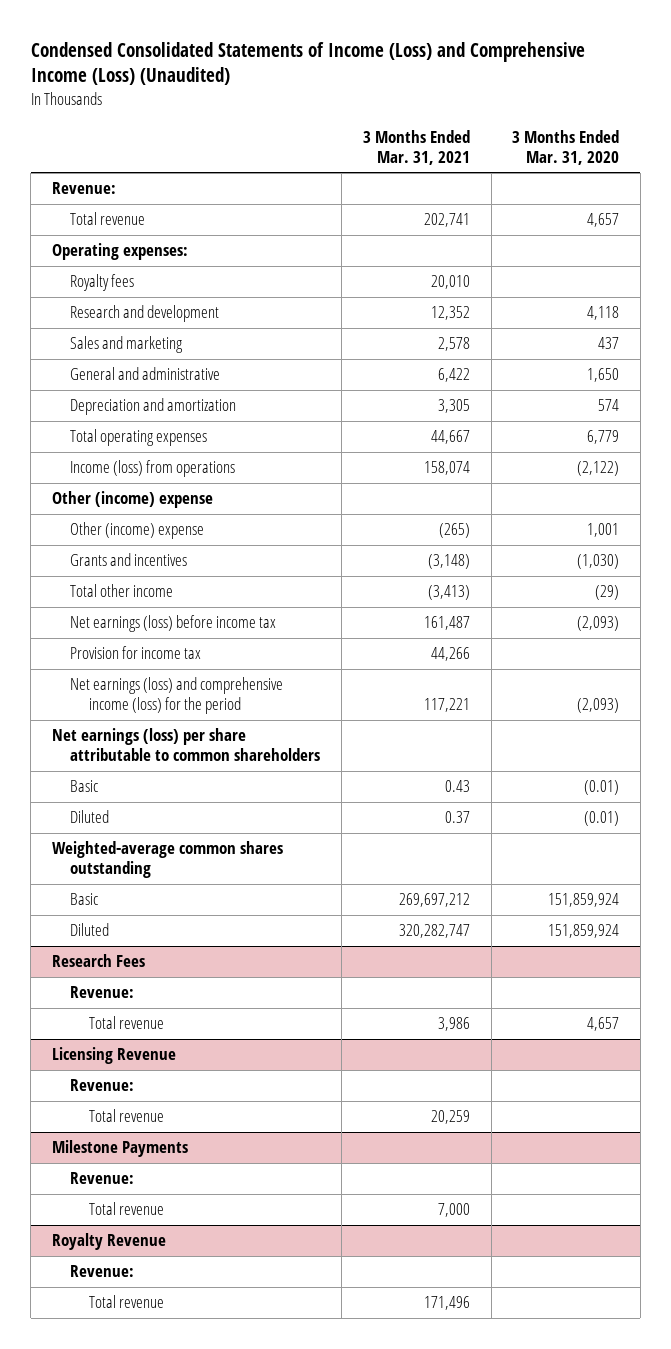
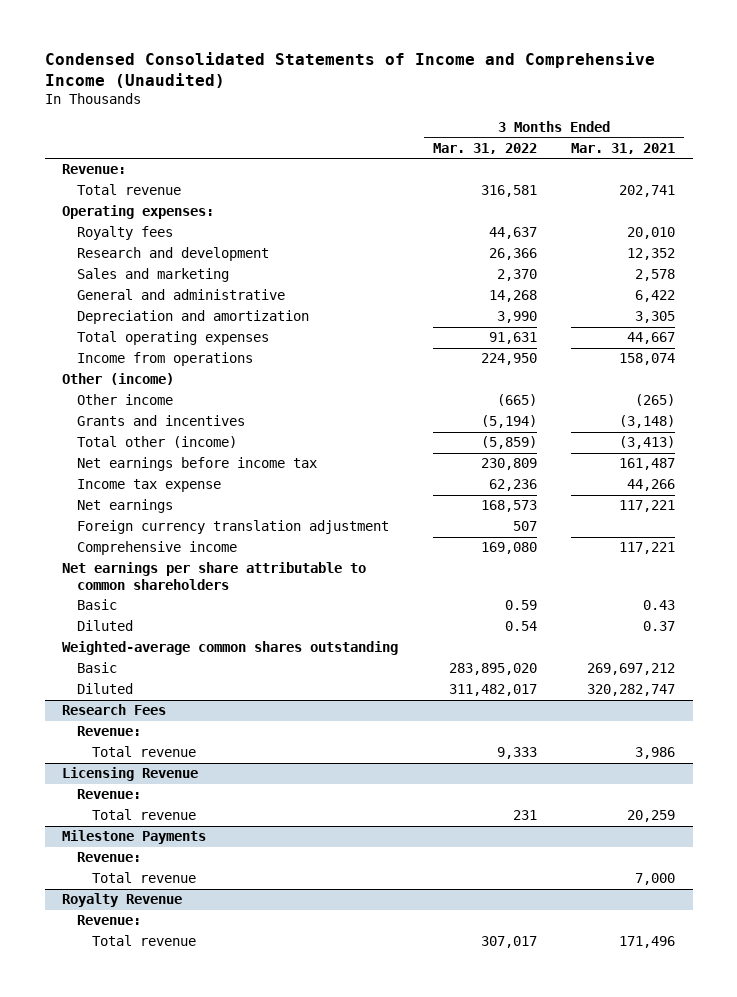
[30,41,585,86] Condensed Consolidated Statements of Income (Loss) and Comprehensive Income (Loss) (Unaudited) -> [44,52,655,88] Condensed Consolidated Statements of Income and Comprehensive Income (Unaudited)
[512,130,620,165] 3 Months Ended Mar. 31, 2020 -> none
none -> [432,142,537,154] Mar. 31, 2022
[70,460,236,478] Income (loss) from operations -> [77,352,254,367] Income from operations
[51,491,213,509] Other (income) expense -> [61,373,174,386] Other (income)
[70,522,205,540] Other (income) expense -> [77,394,174,406] Other income
[70,584,174,598] Total other income -> [77,436,238,449] Total other (income)
[70,615,277,633] Net earnings (loss) before income tax -> [77,457,318,472] Net earnings before income tax
[70,646,202,660] Provision for income tax -> [77,479,222,493] Income tax expense
[70,677,284,715] Net earnings (loss) and comprehensive income (loss) for the period -> [77,499,174,514] Net earnings
none -> [77,520,390,535] Foreign currency translation adjustment
none -> [77,541,238,556] Comprehensive income
[51,728,321,762] Net earnings (loss) per share attributable to common shareholders -> [61,562,366,590] Net earnings per share attributable to common shareholders

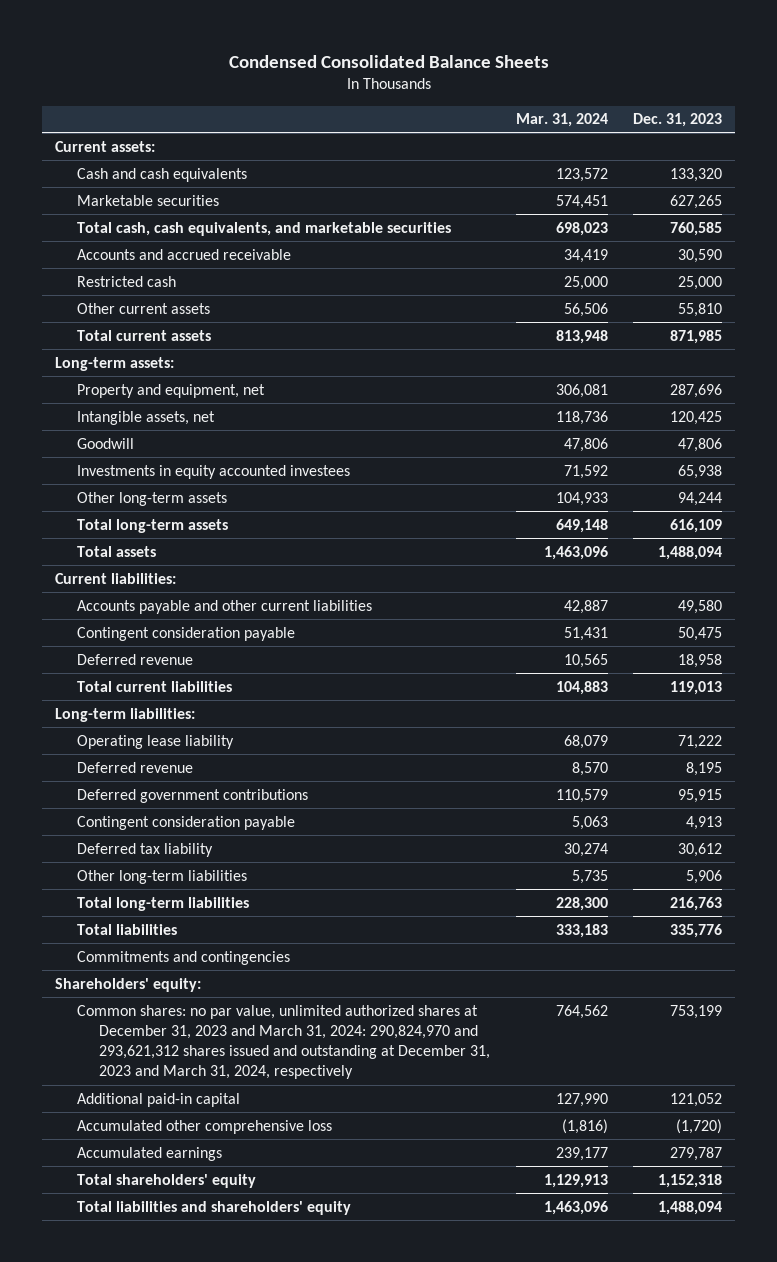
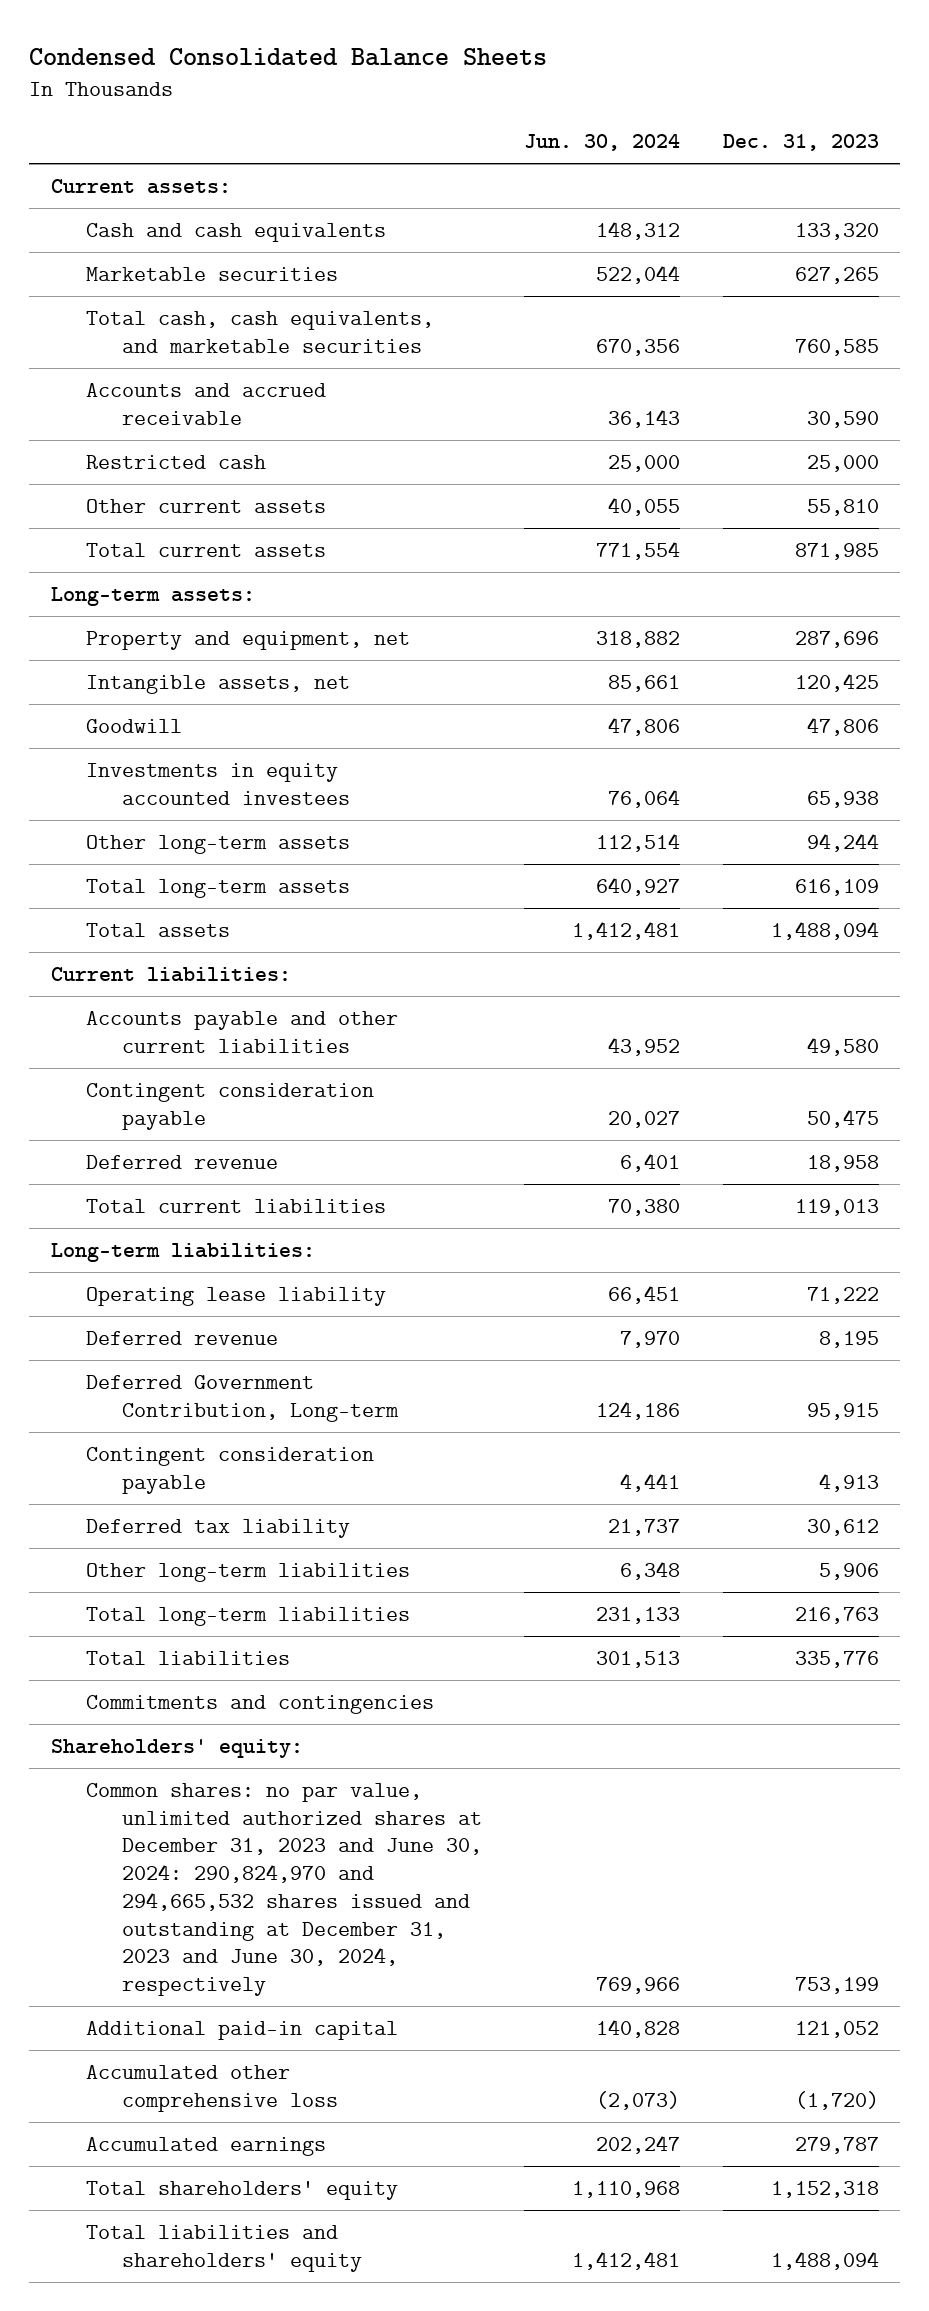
[515,113,608,128] Mar. 31, 2024 -> none
none -> [524,134,681,152] Jun. 30, 2024
[77,788,309,803] Deferred government contributions -> [86,1374,399,1422] Deferred Government Contribution, Long-term
[77,1004,491,1080] Common shares: no par value, unlimited authorized shares at December 31, 2023 and March 31, 2024: 290,824,970 and 293,621,312 shares issued and outstanding at December 31, 2023 and March 31, 2024, respectively -> [86,1782,482,1997] Common shares: no par value, unlimited authorized shares at December 31, 2023 and June 30, 2024: 290,824,970 and 294,665,532 shares issued and outstanding at December 31, 2023 and June 30, 2024, respectively

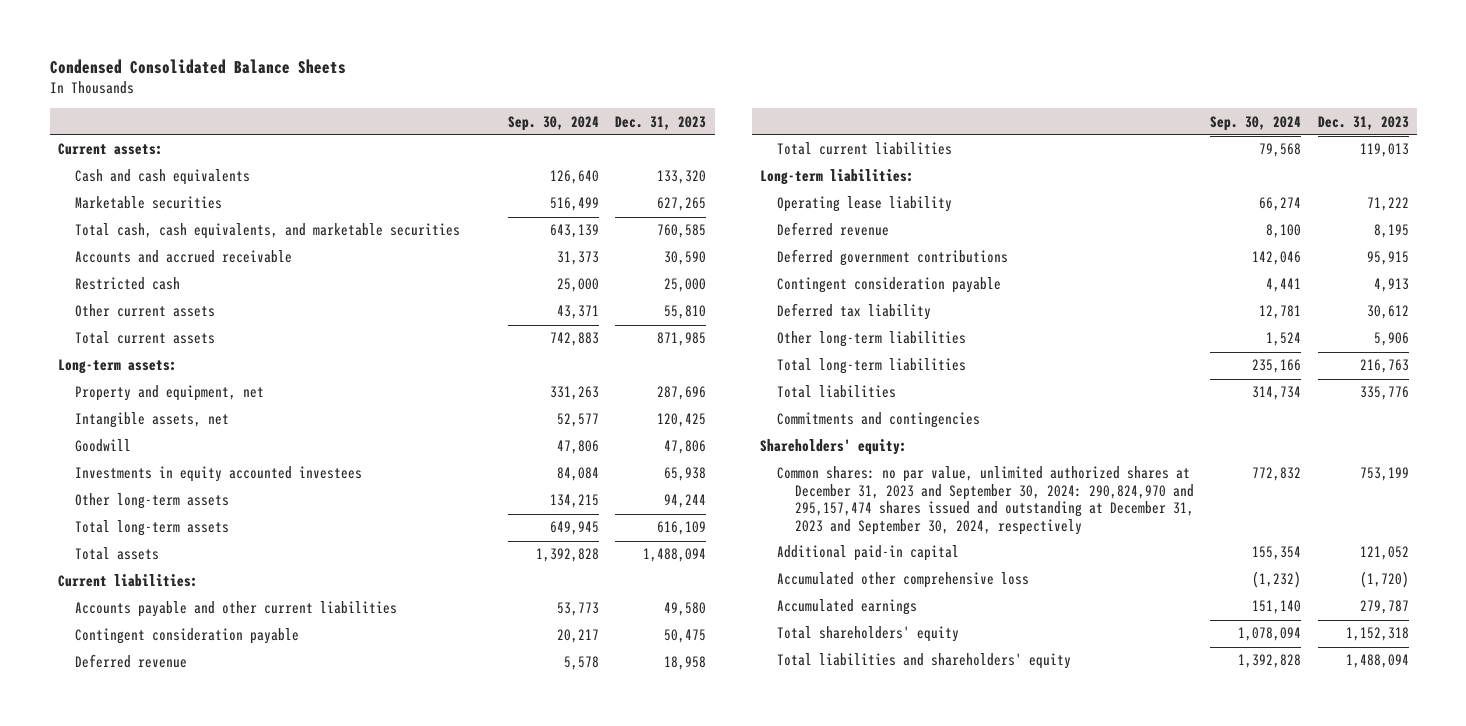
[524,134,681,152] Jun. 30, 2024 -> none
none -> [507,115,599,131] Sep. 30, 2024
[86,1374,399,1422] Deferred Government Contribution, Long-term -> [777,249,1009,267] Deferred government contributions
[86,1782,482,1997] Common shares: no par value, unlimited authorized shares at December 31, 2023 and June 30, 2024: 290,824,970 and 294,665,532 shares issued and outstanding at December 31, 2023 and June 30, 2024, respectively -> [777,466,1194,535] Common shares: no par value, unlimited authorized shares at December 31, 2023 and September 30, 2024: 290,824,970 and 295,157,474 shares issued and outstanding at December 31, 2023 and September 30, 2024, respectively

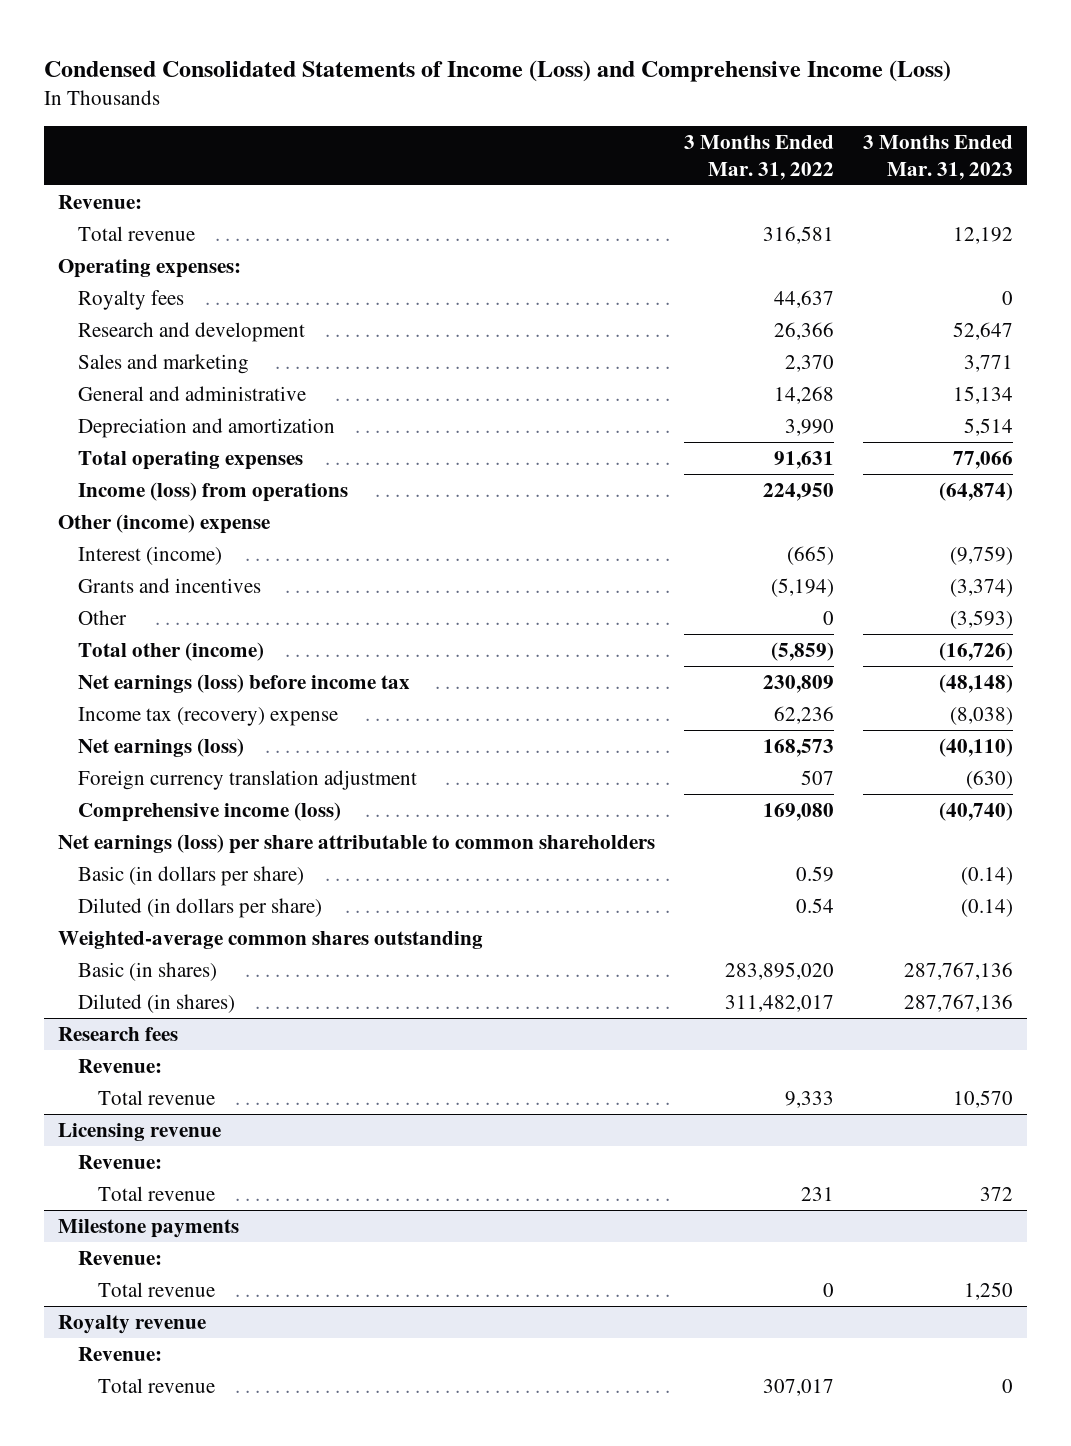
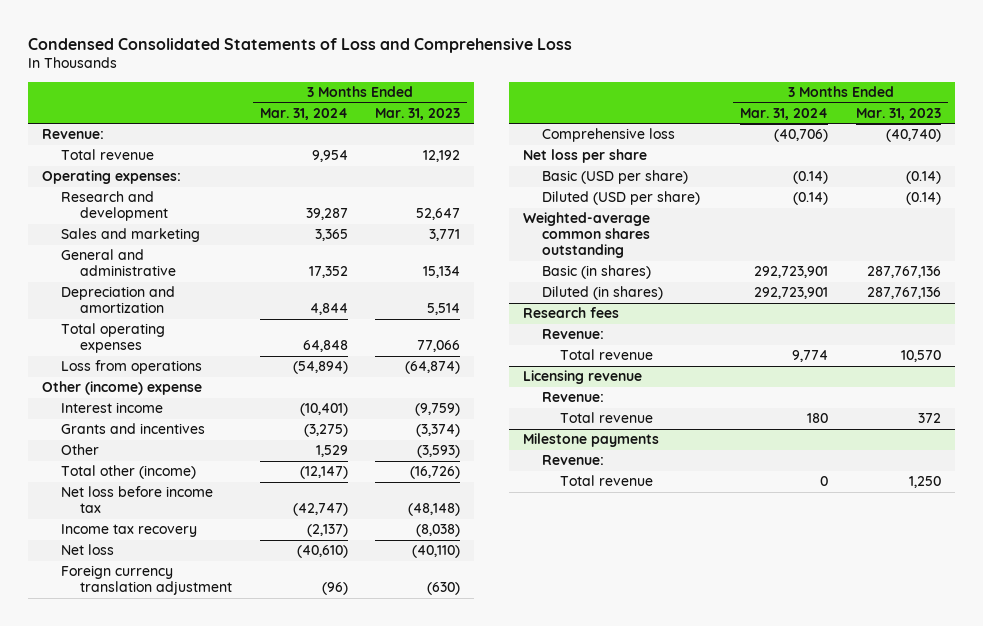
[44,59,952,82] Condensed Consolidated Statements of Income (Loss) and Comprehensive Income (Loss) -> [28,37,573,53] Condensed Consolidated Statements of Loss and Comprehensive Loss
[684,134,835,180] 3 Months Ended Mar. 31, 2022 -> none
none -> [259,107,348,120] Mar. 31, 2024
[78,290,185,311] Royalty fees -> none
[78,482,349,503] Income (loss) from operations -> [60,360,202,375] Loss from operations
[78,546,223,566] Interest (income) -> [60,402,163,414] Interest income
[78,674,411,694] Net earnings (loss) before income tax -> [60,486,213,514] Net loss before income tax
[78,707,339,727] Income tax (recovery) expense -> [60,524,197,538] Income tax recovery
[78,738,245,758] Net earnings (loss) -> [60,544,114,556] Net loss
[78,802,342,823] Comprehensive income (loss) -> [541,128,675,143] Comprehensive loss
[58,834,656,855] Net earnings (loss) per share attributable to common shareholders -> [522,149,647,164] Net loss per share
[78,866,305,887] Basic (in dollars per share) -> [541,170,688,185] Basic (USD per share)
[78,898,323,919] Diluted (in dollars per share) -> [541,191,700,206] Diluted (USD per share)
[58,1315,207,1335] Royalty revenue -> none
[78,1347,163,1362] Revenue: -> none
[97,1378,215,1394] Total revenue -> none

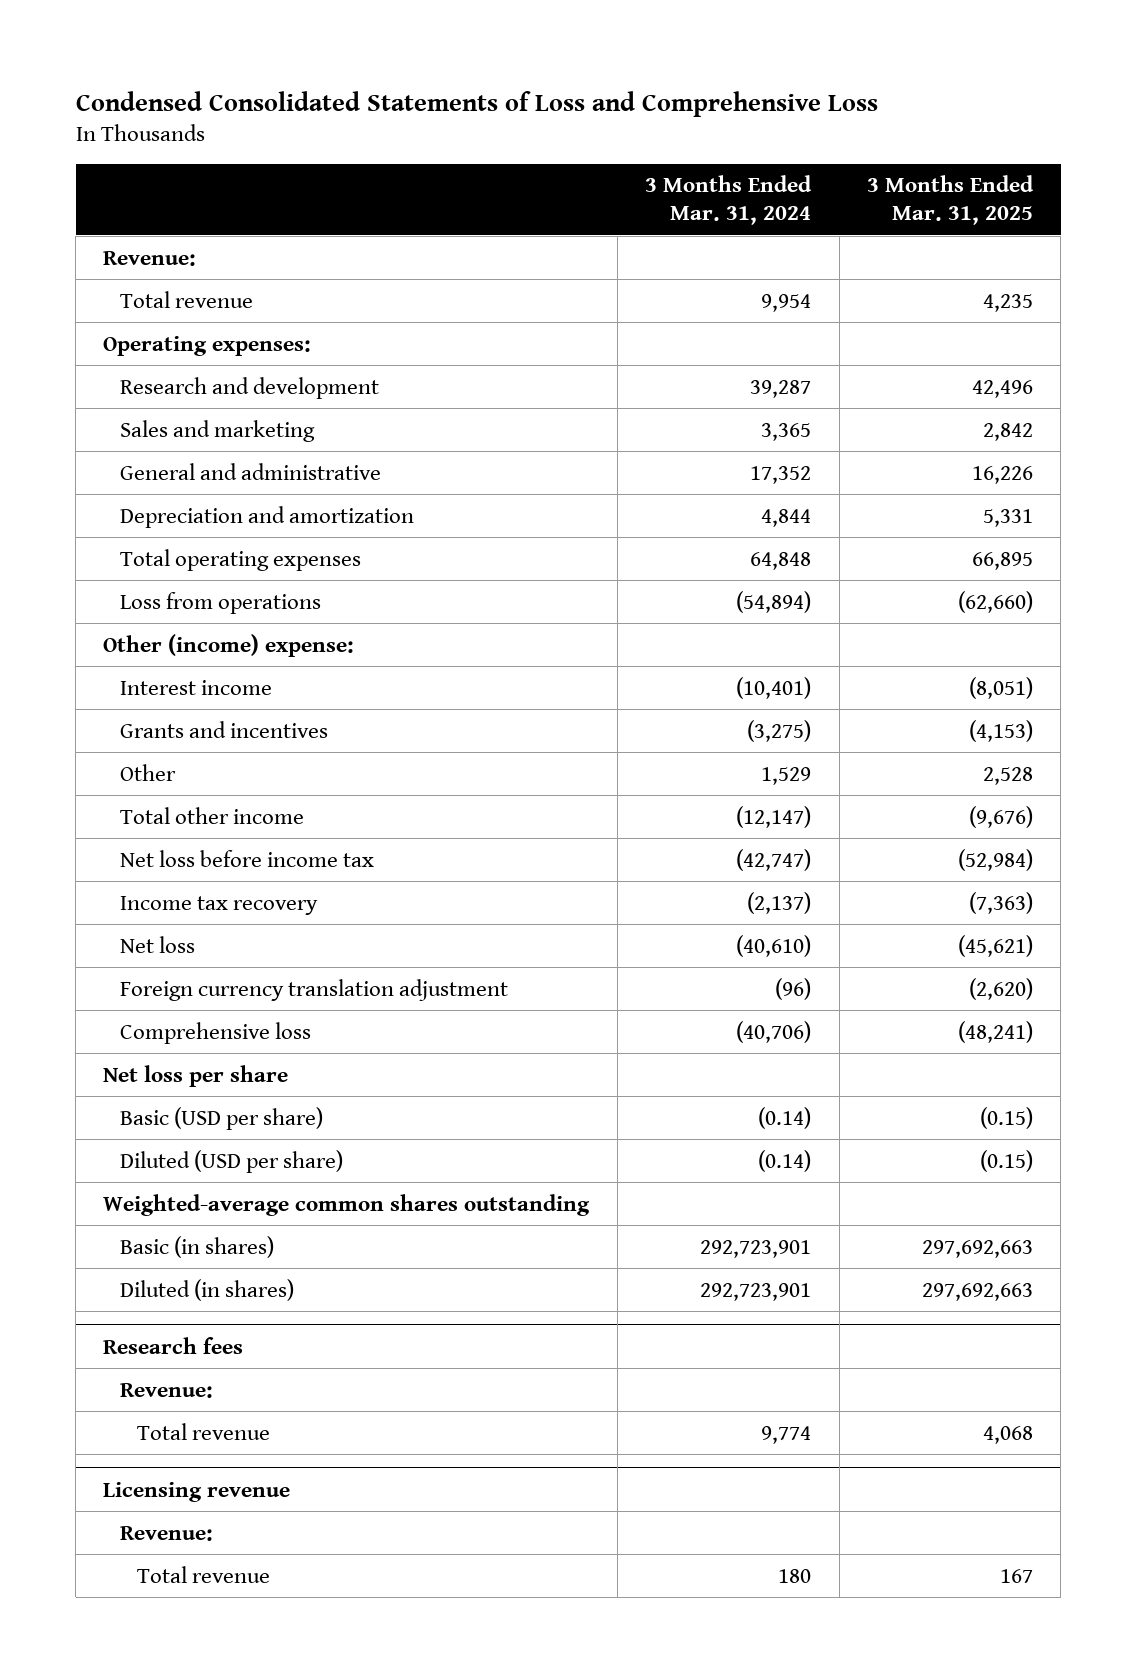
[375,107,461,120] Mar. 31, 2023 -> none
none -> [866,175,1034,226] 3 Months Ended Mar. 31, 2025
[42,381,203,396] Other (income) expense -> [103,633,355,657] Other (income) expense:
[60,465,196,480] Total other (income) -> [120,806,305,824] Total other income
[522,433,659,448] Milestone payments -> none
[541,455,604,466] Revenue: -> none
[560,475,654,487] Total revenue -> none

